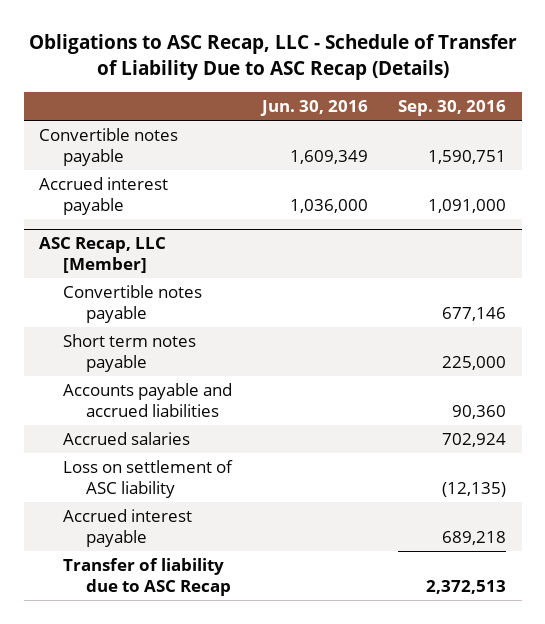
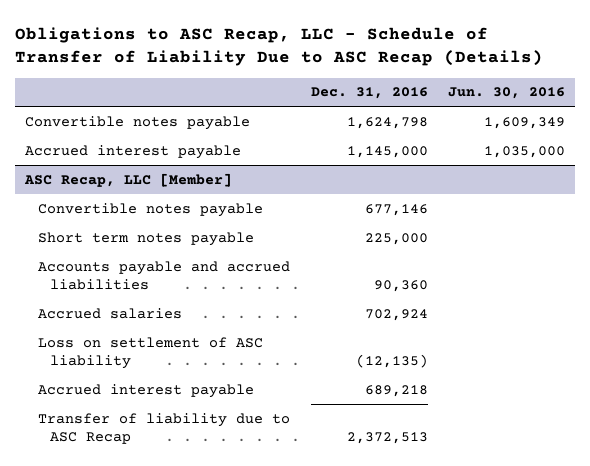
[398,99,507,116] Sep. 30, 2016 -> none
none -> [310,87,428,100] Dec. 31, 2016
[289,198,368,213] 1,036,000 -> [484,145,566,158] 1,035,000

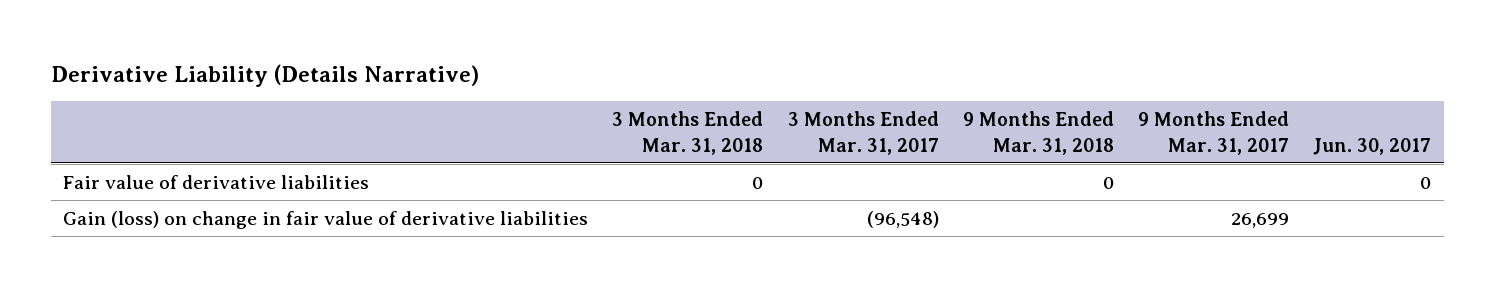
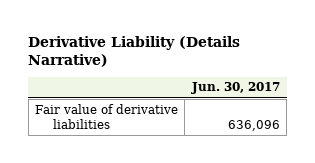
[612,111,764,155] 3 Months Ended Mar. 31, 2018 -> none
[787,111,939,155] 3 Months Ended Mar. 31, 2017 -> none
[962,111,1114,155] 9 Months Ended Mar. 31, 2018 -> none
[1138,111,1290,155] 9 Months Ended Mar. 31, 2017 -> none
[63,210,589,229] Gain (loss) on change in fair value of derivative liabilities -> none
[1420,176,1432,189] 0 -> [227,119,280,131] 636,096

